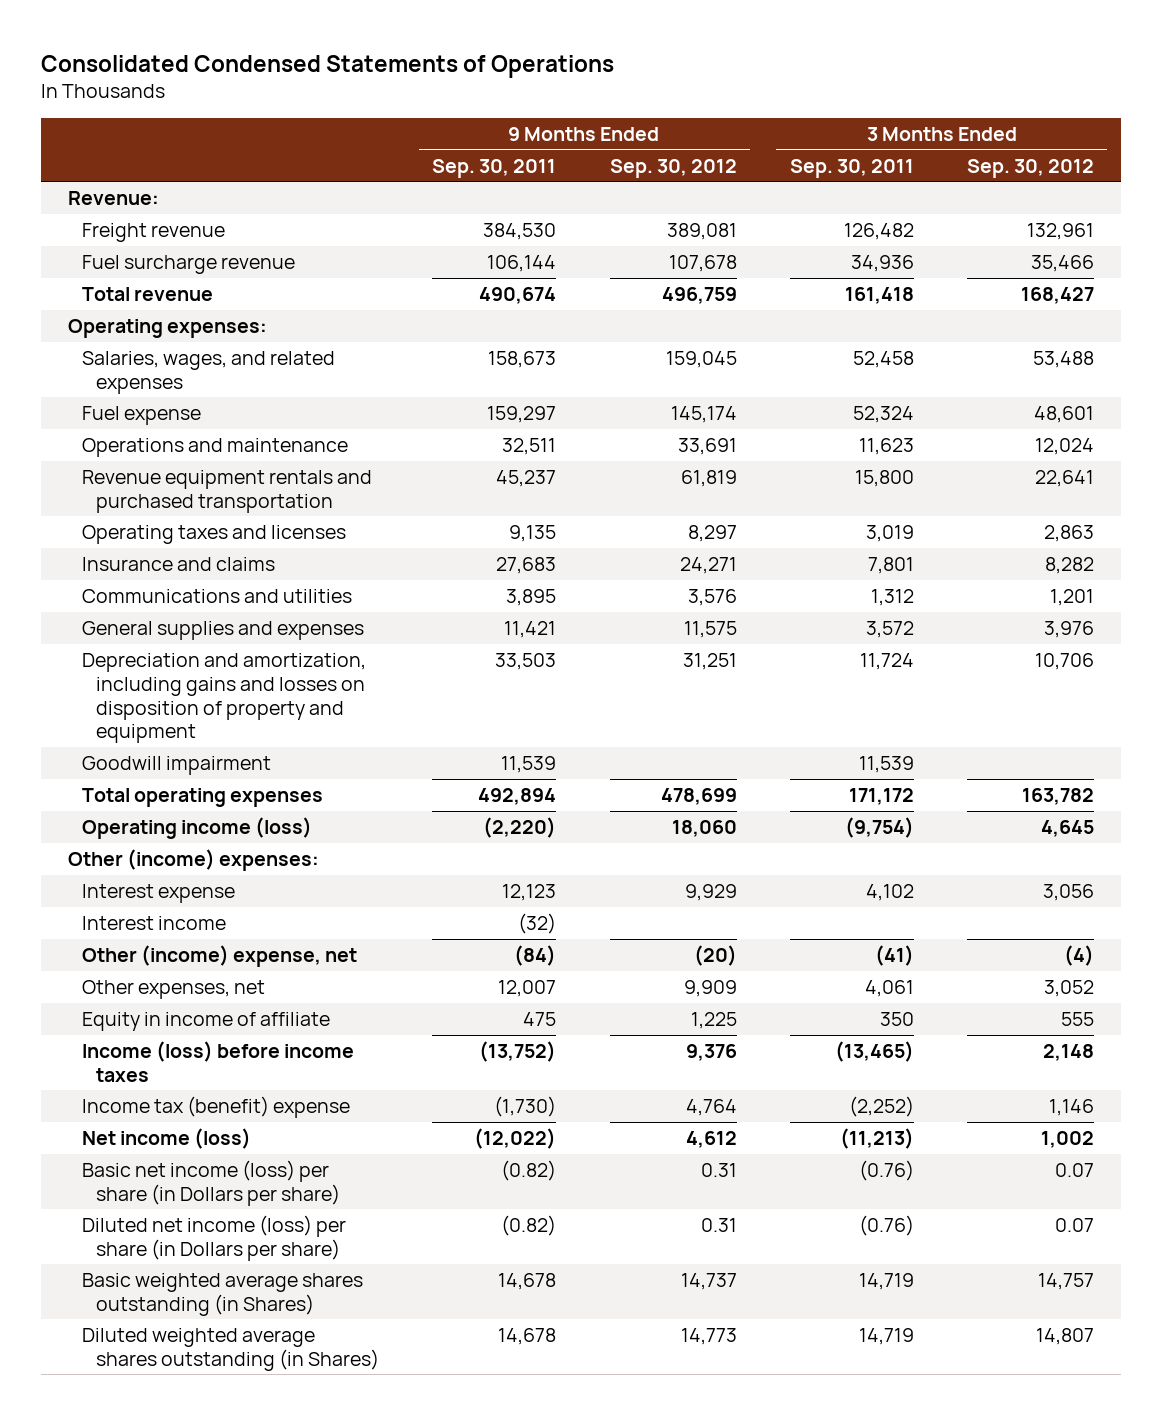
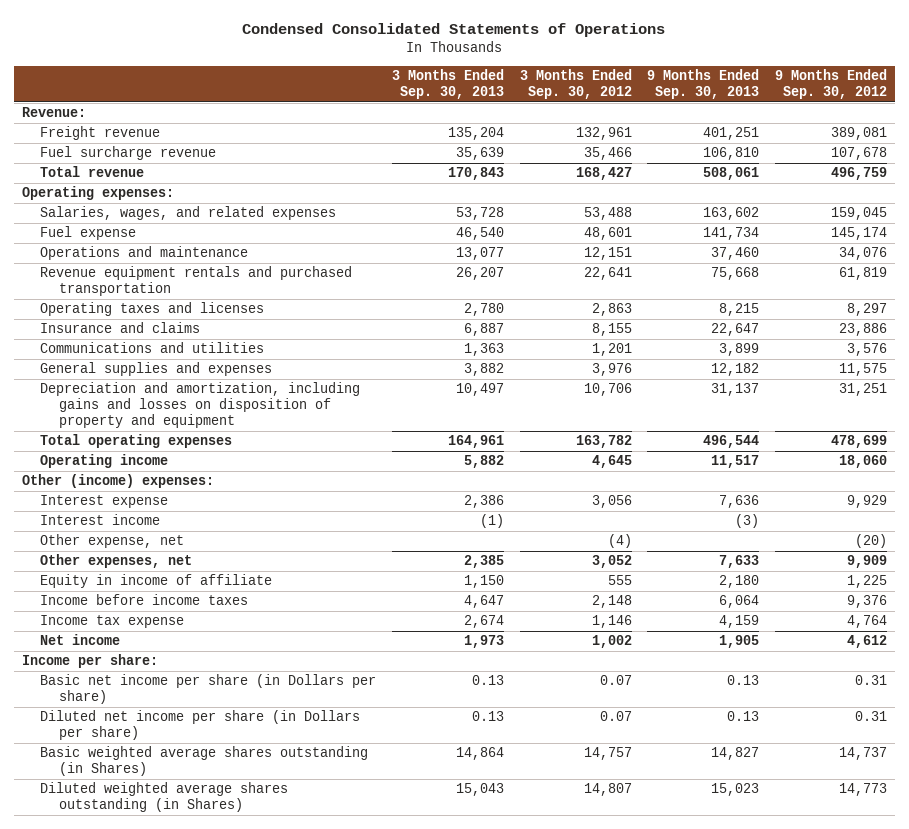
[41,54,615,78] Consolidated Condensed Statements of Operations -> [242,23,666,38] Condensed Consolidated Statements of Operations
[432,158,557,178] Sep. 30, 2011 -> none
[789,158,914,178] Sep. 30, 2011 -> none
none -> [391,69,504,99] 3 Months Ended Sep. 30, 2013
none -> [647,69,760,99] 9 Months Ended Sep. 30, 2013
[677,437,737,455] 33,691 -> [838,247,887,261] 34,076
[1034,437,1094,455] 12,024 -> [583,247,632,261] 12,151
[679,556,737,574] 24,271 -> [838,323,887,337] 23,886
[1044,556,1094,574] 8,282 -> [591,323,632,337] 8,155
[81,755,271,775] Goodwill impairment -> none
[81,816,312,839] Operating income (loss) -> [40,454,169,469] Operating income
[81,944,357,967] Other (income) expense, net -> [40,534,185,549] Other expense, net
[81,1040,354,1082] Income (loss) before income taxes -> [40,594,249,606] Income before income taxes
[81,1095,350,1118] Income tax (benefit) expense -> [40,615,185,629] Income tax expense
[81,1127,251,1149] Net income (loss) -> [40,634,121,646] Net income
none -> [21,654,158,669] Income per share:
[81,1159,341,1206] Basic net income (loss) per share (in Dollars per share) -> [40,674,377,705] Basic net income per share (in Dollars per share)
[81,1214,346,1261] Diluted net income (loss) per share (in Dollars per share) -> [40,710,361,741] Diluted net income per share (in Dollars per share)

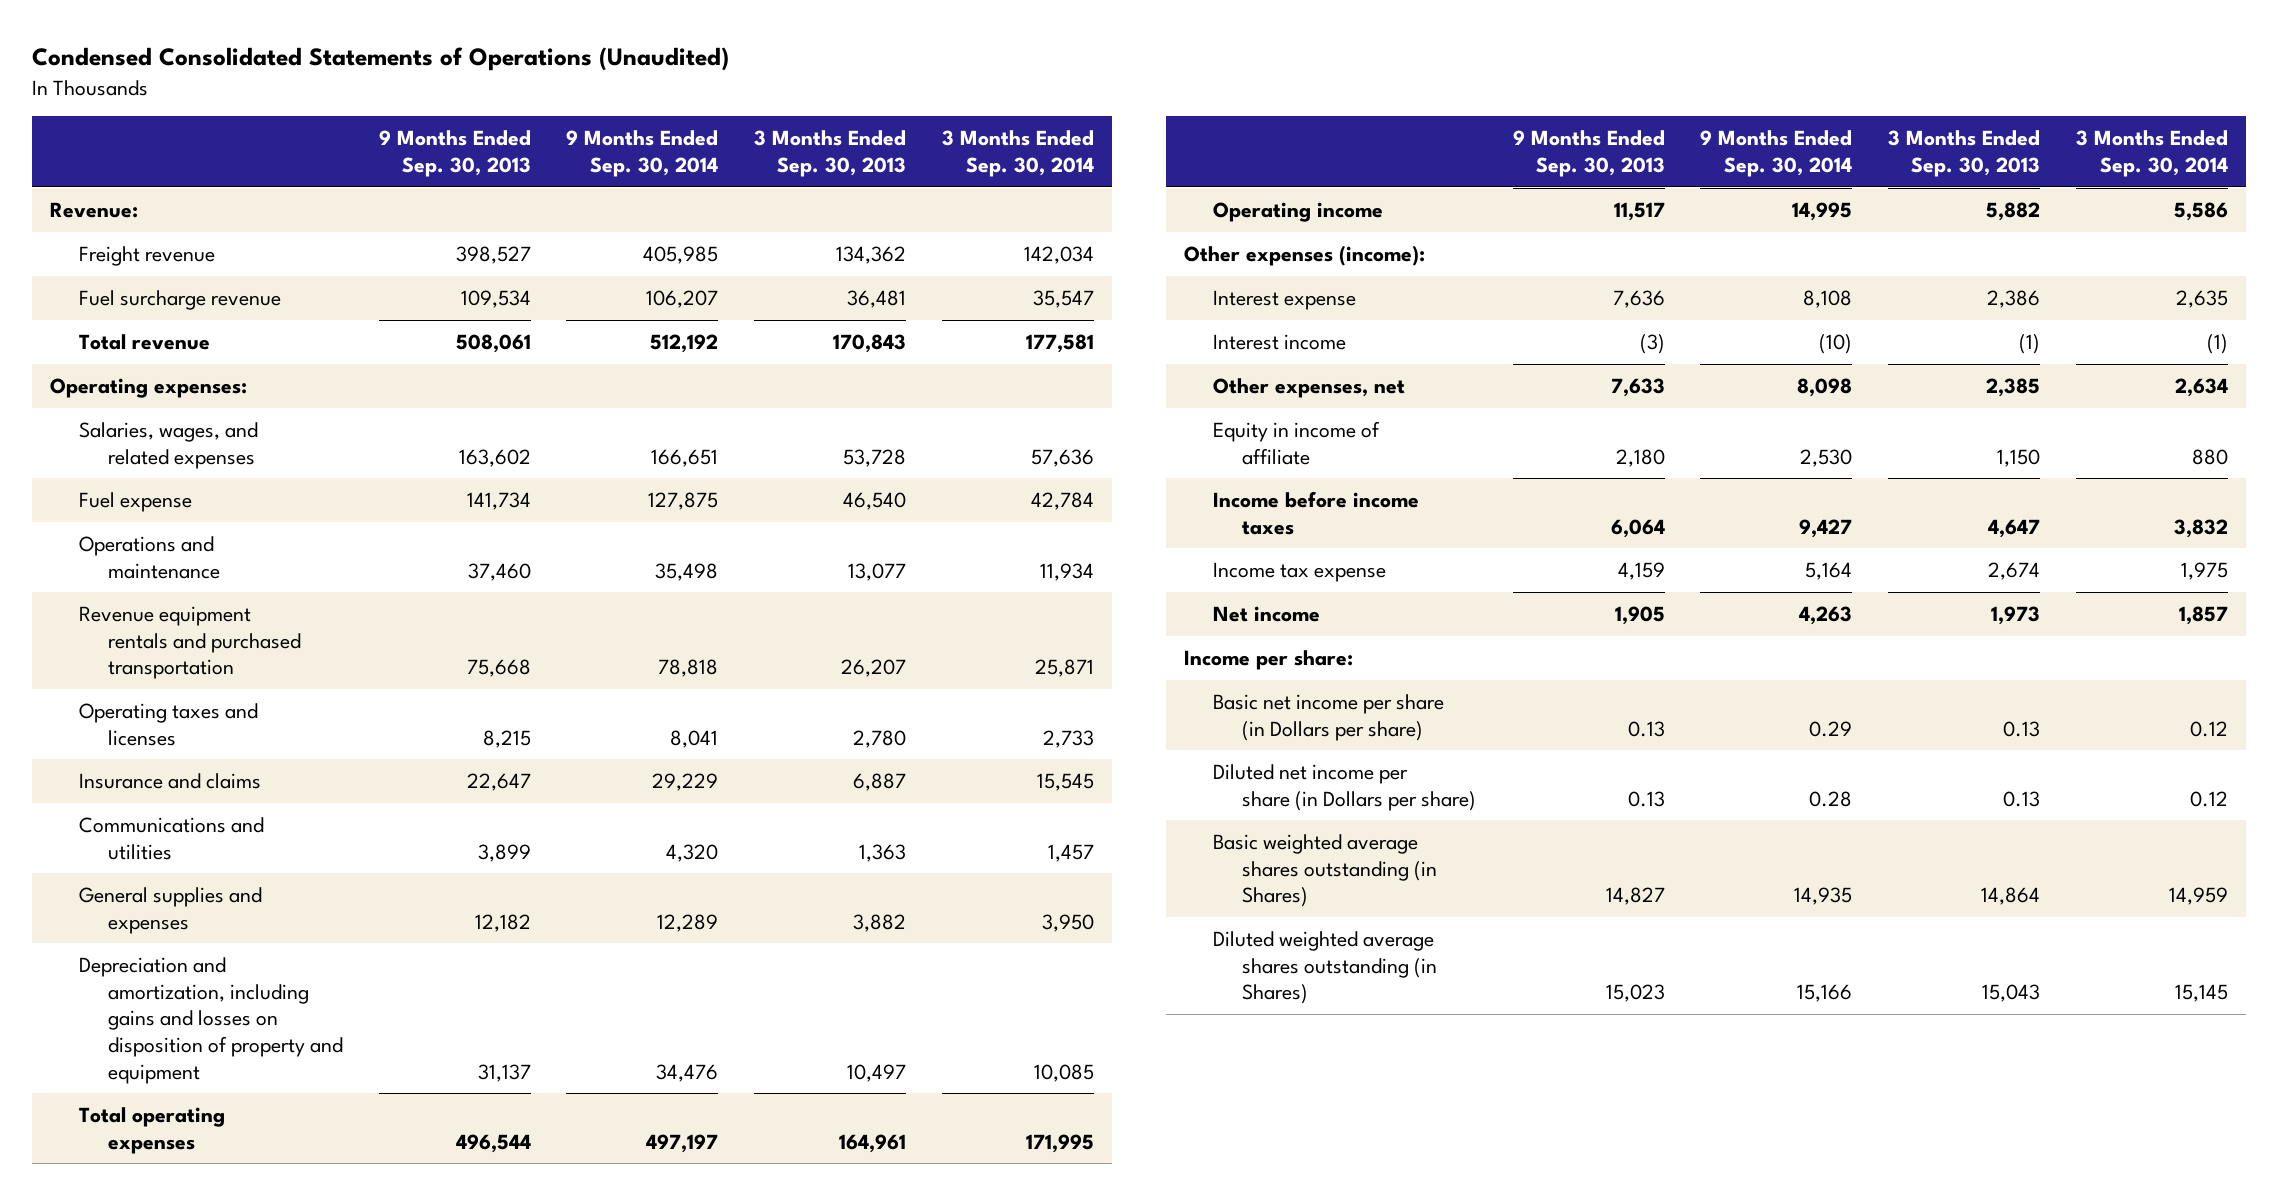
[242,23,666,38] Condensed Consolidated Statements of Operations -> [31,47,729,72] Condensed Consolidated Statements of Operations (Unaudited)
[519,69,632,99] 3 Months Ended Sep. 30, 2012 -> none
[774,69,887,99] 9 Months Ended Sep. 30, 2012 -> none
none -> [566,130,719,177] 9 Months Ended Sep. 30, 2014
none -> [941,130,1094,177] 3 Months Ended Sep. 30, 2014
[447,127,504,141] 135,204 -> [836,245,907,264] 134,362
[703,127,760,141] 401,251 -> [455,245,531,264] 398,527
[455,147,504,161] 35,639 -> [847,289,907,308] 36,481
[703,147,760,161] 106,810 -> [460,289,531,308] 109,534
[21,474,214,489] Other (income) expenses: -> [1183,244,1425,266] Other expenses (income):
[40,534,185,549] Other expense, net -> none

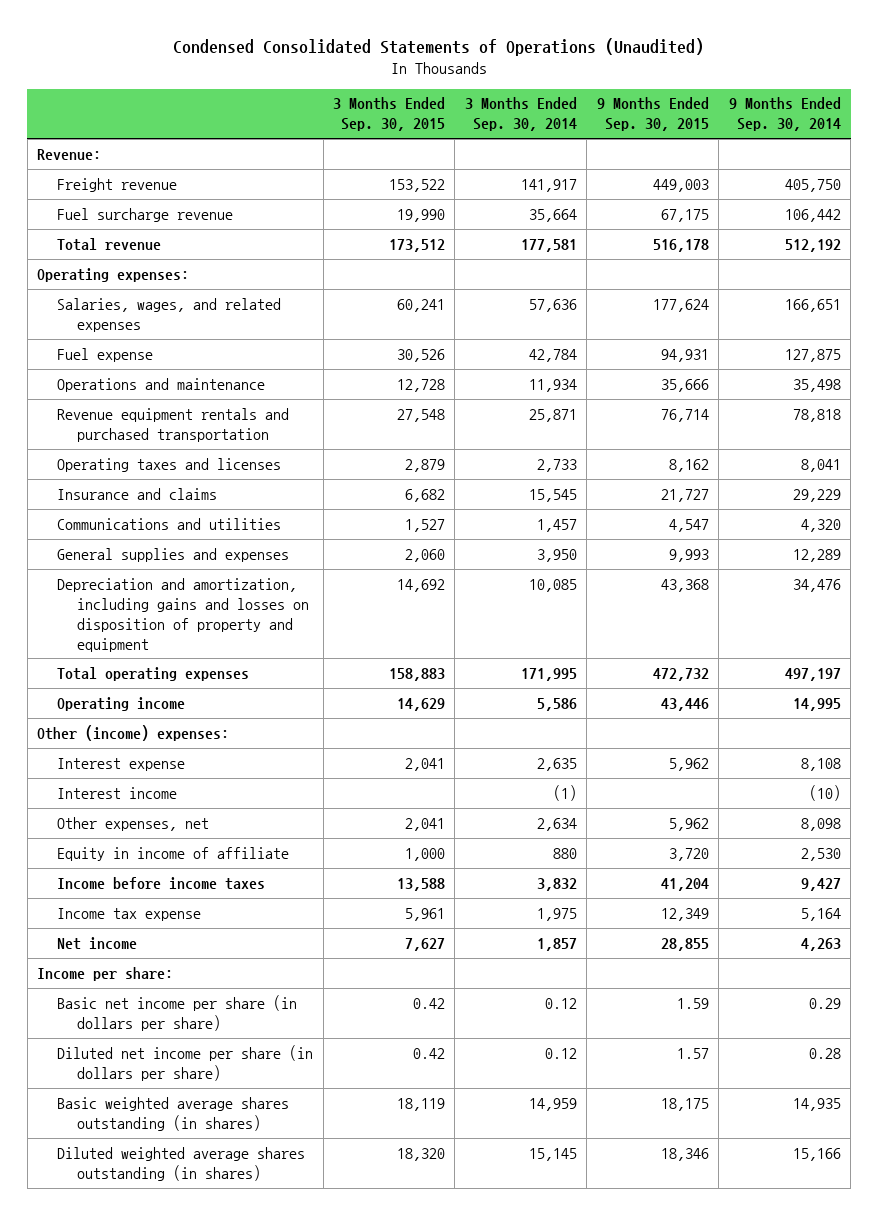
[378,130,531,177] 9 Months Ended Sep. 30, 2013 -> none
[754,130,907,177] 3 Months Ended Sep. 30, 2013 -> none
none -> [333,97,446,132] 3 Months Ended Sep. 30, 2015
none -> [596,97,709,132] 9 Months Ended Sep. 30, 2015
[643,245,719,264] 405,985 -> [784,178,841,192] 405,750
[1023,245,1094,264] 142,034 -> [520,178,577,192] 141,917
[646,289,719,308] 106,207 -> [784,208,841,222] 106,442
[1032,289,1094,308] 35,547 -> [528,208,577,222] 35,664
[1183,244,1425,266] Other expenses (income): -> [37,724,230,741] Other (income) expenses:
[1212,693,1444,741] Basic net income per share (in Dollars per share) -> [57,994,298,1031] Basic net income per share (in dollars per share)
[1212,763,1477,811] Diluted net income per share (in Dollars per share) -> [57,1044,314,1081] Diluted net income per share (in dollars per share)
[1212,833,1438,908] Basic weighted average shares outstanding (in Shares) -> [57,1096,290,1131] Basic weighted average shares outstanding (in shares)
[1212,930,1438,1005] Diluted weighted average shares outstanding (in Shares) -> [57,1146,306,1181] Diluted weighted average shares outstanding (in shares)

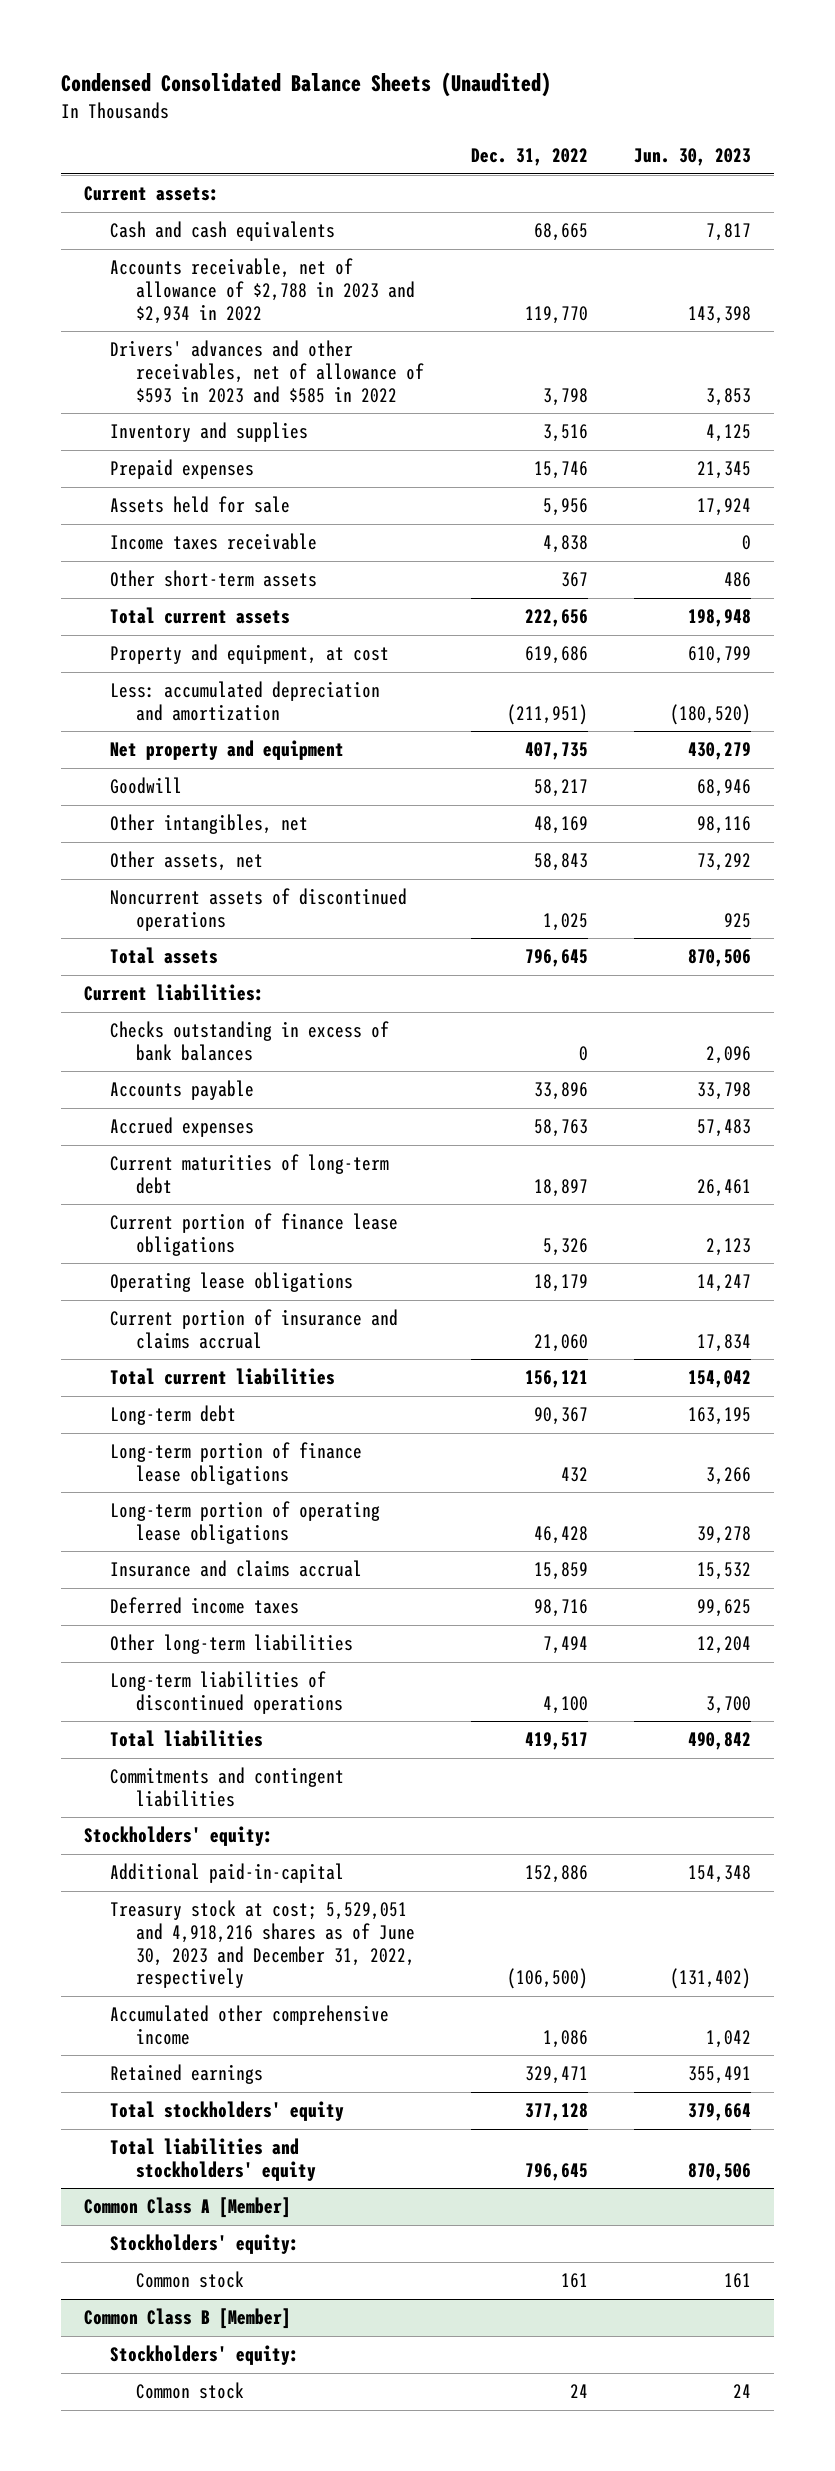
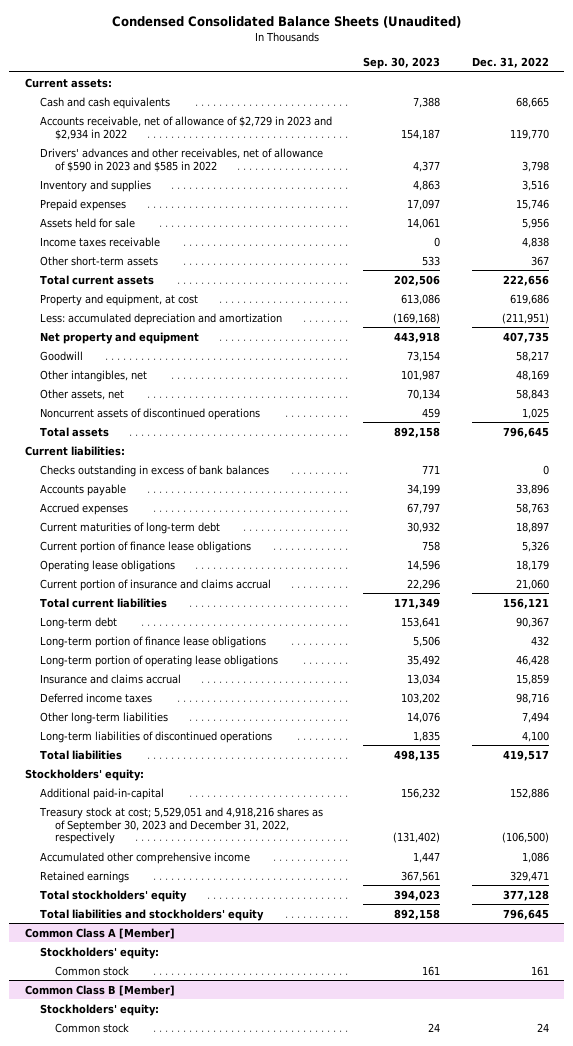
[633,148,751,167] Jun. 30, 2023 -> none
none -> [363,57,441,70] Sep. 30, 2023
[110,258,416,324] Accounts receivable, net of allowance of $2,788 in 2023 and $2,934 in 2022 -> [40,115,333,140] Accounts receivable, net of allowance of $2,729 in 2023 and $2,934 in 2022
[110,340,425,403] Drivers' advances and other receivables, net of allowance of $593 in 2023 and $585 in 2022 -> [40,147,324,172] Drivers' advances and other receivables, net of allowance of $590 in 2023 and $585 in 2022
[110,1767,345,1807] Commitments and contingent liabilities -> none
[110,1900,416,1989] Treasury stock at cost; 5,529,051 and 4,918,216 shares as of June 30, 2023 and December 31, 2022, respectively -> [39,806,324,845] Treasury stock at cost; 5,529,051 and 4,918,216 shares as of September 30, 2023 and December 31, 2022, respectively

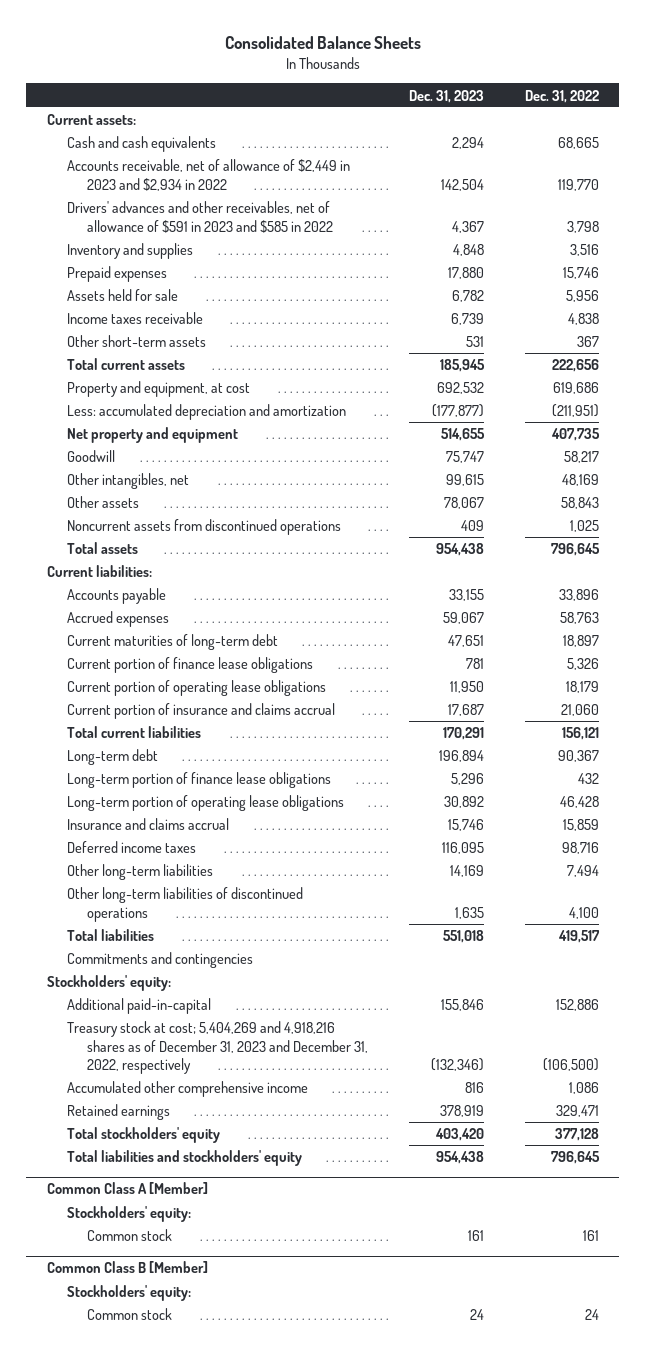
[111,16,461,29] Condensed Consolidated Balance Sheets (Unaudited) -> [224,36,421,50] Consolidated Balance Sheets
[363,57,441,70] Sep. 30, 2023 -> none
none -> [408,89,484,103] Dec. 31, 2023
[40,115,333,140] Accounts receivable, net of allowance of $2,729 in 2023 and $2,934 in 2022 -> [66,159,350,191] Accounts receivable, net of allowance of $2,449 in 2023 and $2,934 in 2022
[40,147,324,172] Drivers' advances and other receivables, net of allowance of $590 in 2023 and $585 in 2022 -> [66,201,334,233] Drivers' advances and other receivables, net of allowance of $591 in 2023 and $585 in 2022
[40,388,125,400] Other assets, net -> [66,496,139,509] Other assets
[40,407,261,420] Noncurrent assets of discontinued operations -> [66,519,341,536] Noncurrent assets from discontinued operations
[40,464,270,477] Checks outstanding in excess of bank balances -> none
[40,559,176,572] Operating lease obligations -> [66,680,326,697] Current portion of operating lease obligations
[40,730,273,743] Long-term liabilities of discontinued operations -> [66,887,303,922] Other long-term liabilities of discontinued operations
none -> [66,952,253,969] Commitments and contingencies
[39,806,324,845] Treasury stock at cost; 5,529,051 and 4,918,216 shares as of September 30, 2023 and December 31, 2022, respectively -> [66,1021,369,1075] Treasury stock at cost; 5,404,269 and 4,918,216 shares as of December 31, 2023 and December 31, 2022, respectively

